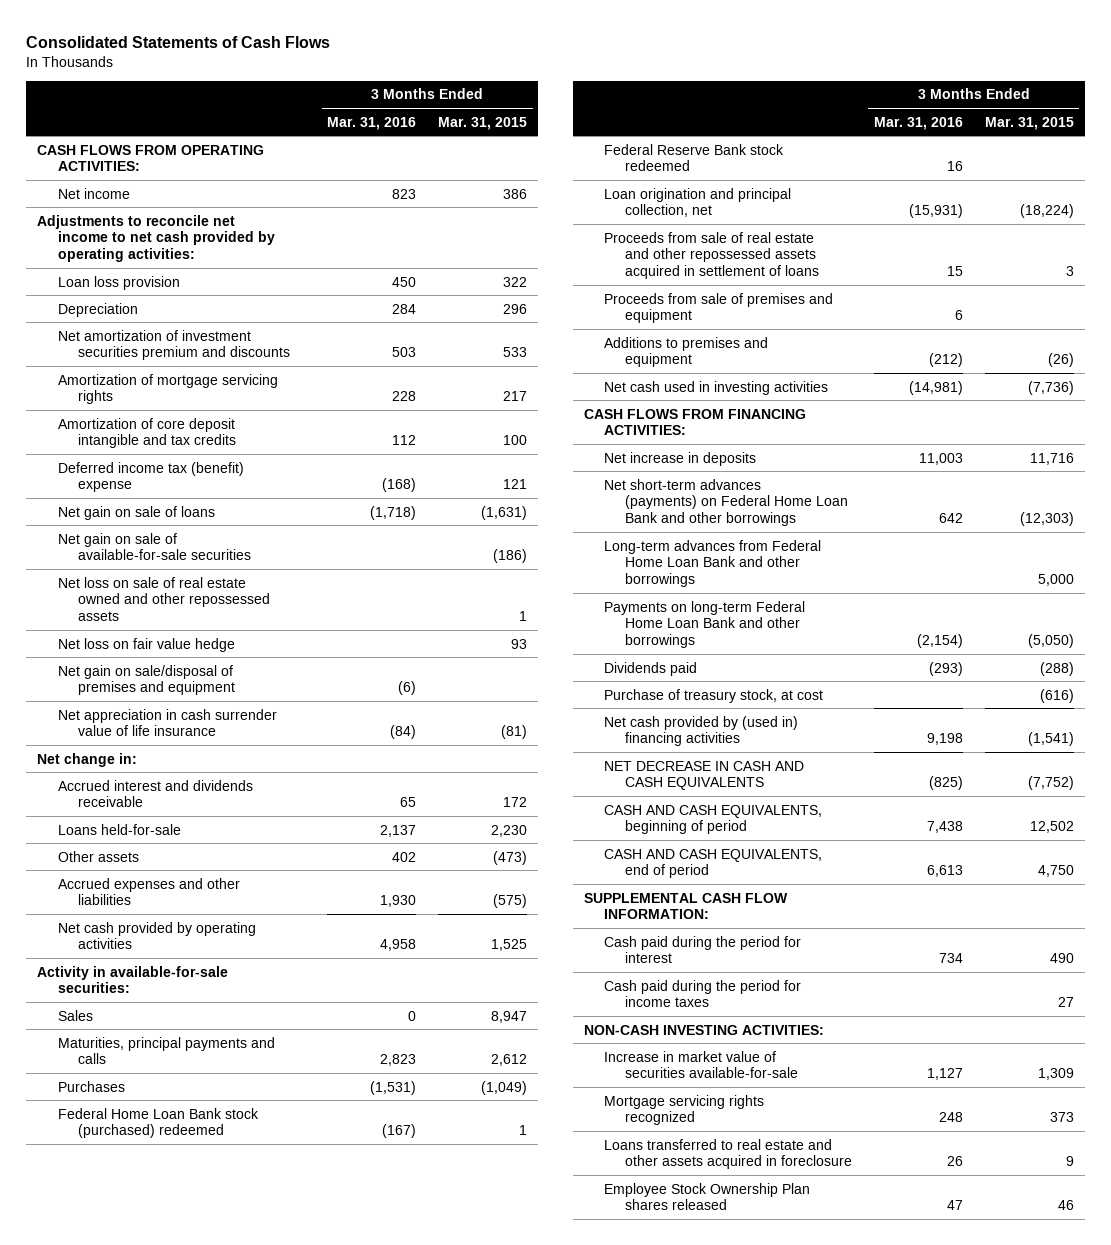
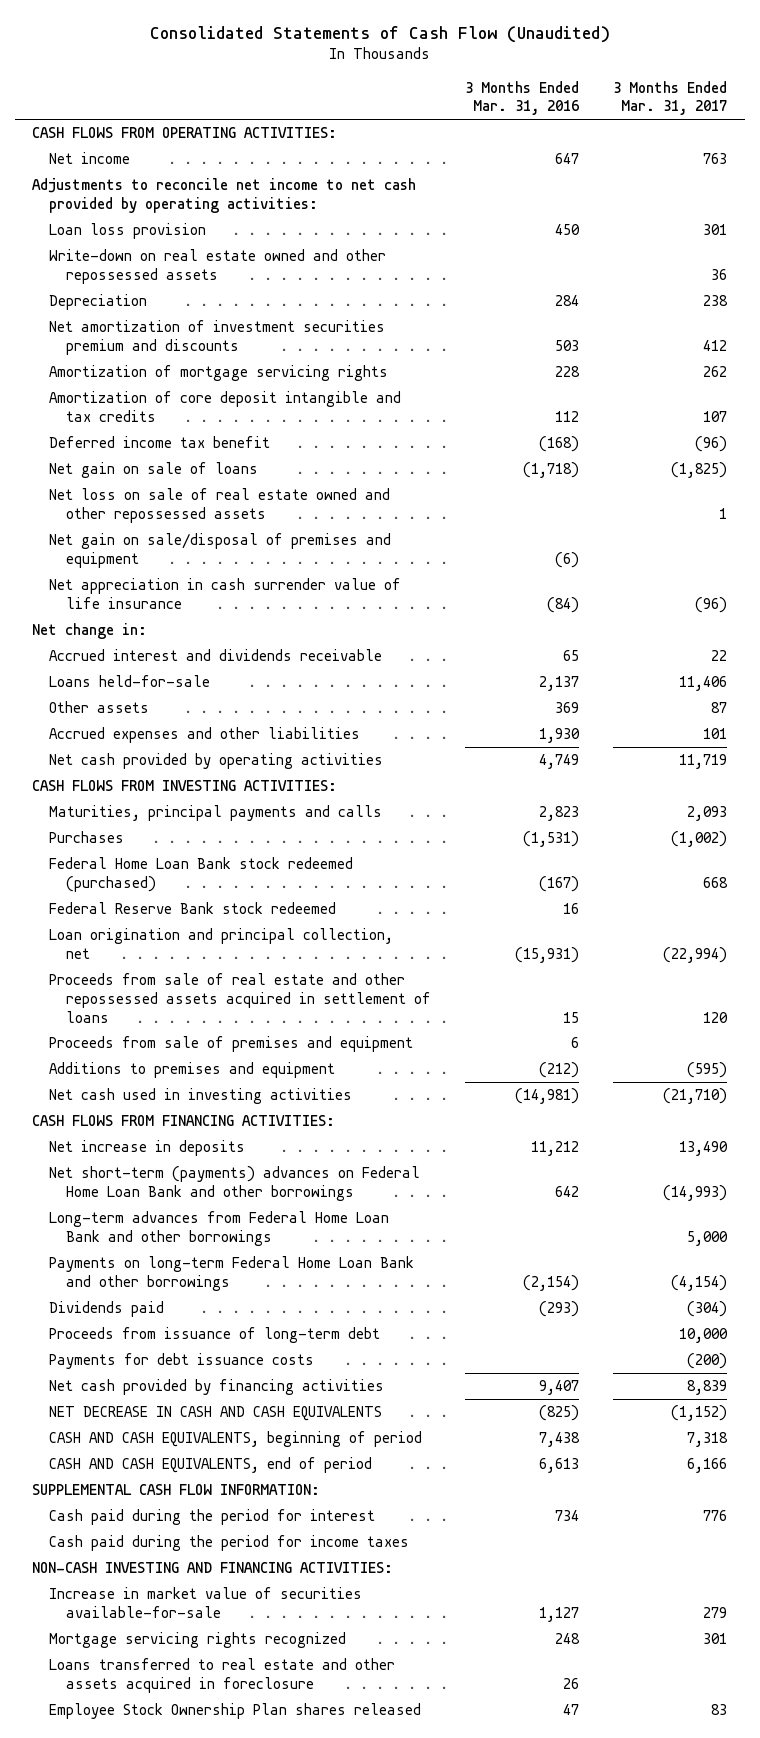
[26,35,331,48] Consolidated Statements of Cash Flows -> [149,25,610,43] Consolidated Statements of Cash Flow (Unaudited)
[438,116,528,130] Mar. 31, 2015 -> none
none -> [613,80,728,116] 3 Months Ended Mar. 31, 2017
[392,188,417,199] 823 -> [555,153,580,165] 647
none -> [49,249,387,284] Write-down on real estate owned and other repossessed assets
[57,461,244,493] Deferred income tax (benefit) expense -> [49,436,271,449] Deferred income tax benefit
[57,532,252,561] Net gain on sale of available-for-sale securities -> none
[57,637,235,652] Net loss on fair value hedge -> none
[392,851,417,862] 402 -> [555,702,580,714] 369
[37,965,229,994] Activity in available-for-sale securities: -> none
[57,1009,93,1021] Sales -> none
[380,939,417,952] 4,958 -> [539,754,580,770] 4,749
none -> [32,780,338,792] CASH FLOWS FROM INVESTING ACTIVITIES:
[57,1107,259,1139] Federal Home Loan Bank stock (purchased) redeemed -> [49,857,354,892] Federal Home Loan Bank stock redeemed (purchased)
[918,452,963,465] 11,003 -> [531,1141,580,1157] 11,212
[604,478,848,527] Net short-term advances (payments) on Federal Home Loan Bank and other borrowings -> [49,1166,421,1201] Net short-term (payments) advances on Federal Home Loan Bank and other borrowings
[604,688,824,703] Purchase of treasury stock, at cost -> none
none -> [49,1327,381,1344] Proceeds from issuance of long-term debt
none -> [49,1353,315,1370] Payments for debt issuance costs
[604,715,799,747] Net cash provided by (used in) financing activities -> [49,1379,385,1396] Net cash provided by financing activities
[926,733,963,746] 9,198 -> [539,1380,580,1396] 9,407
[583,1024,824,1035] NON-CASH INVESTING ACTIVITIES: -> [32,1562,394,1574] NON-CASH INVESTING AND FINANCING ACTIVITIES:

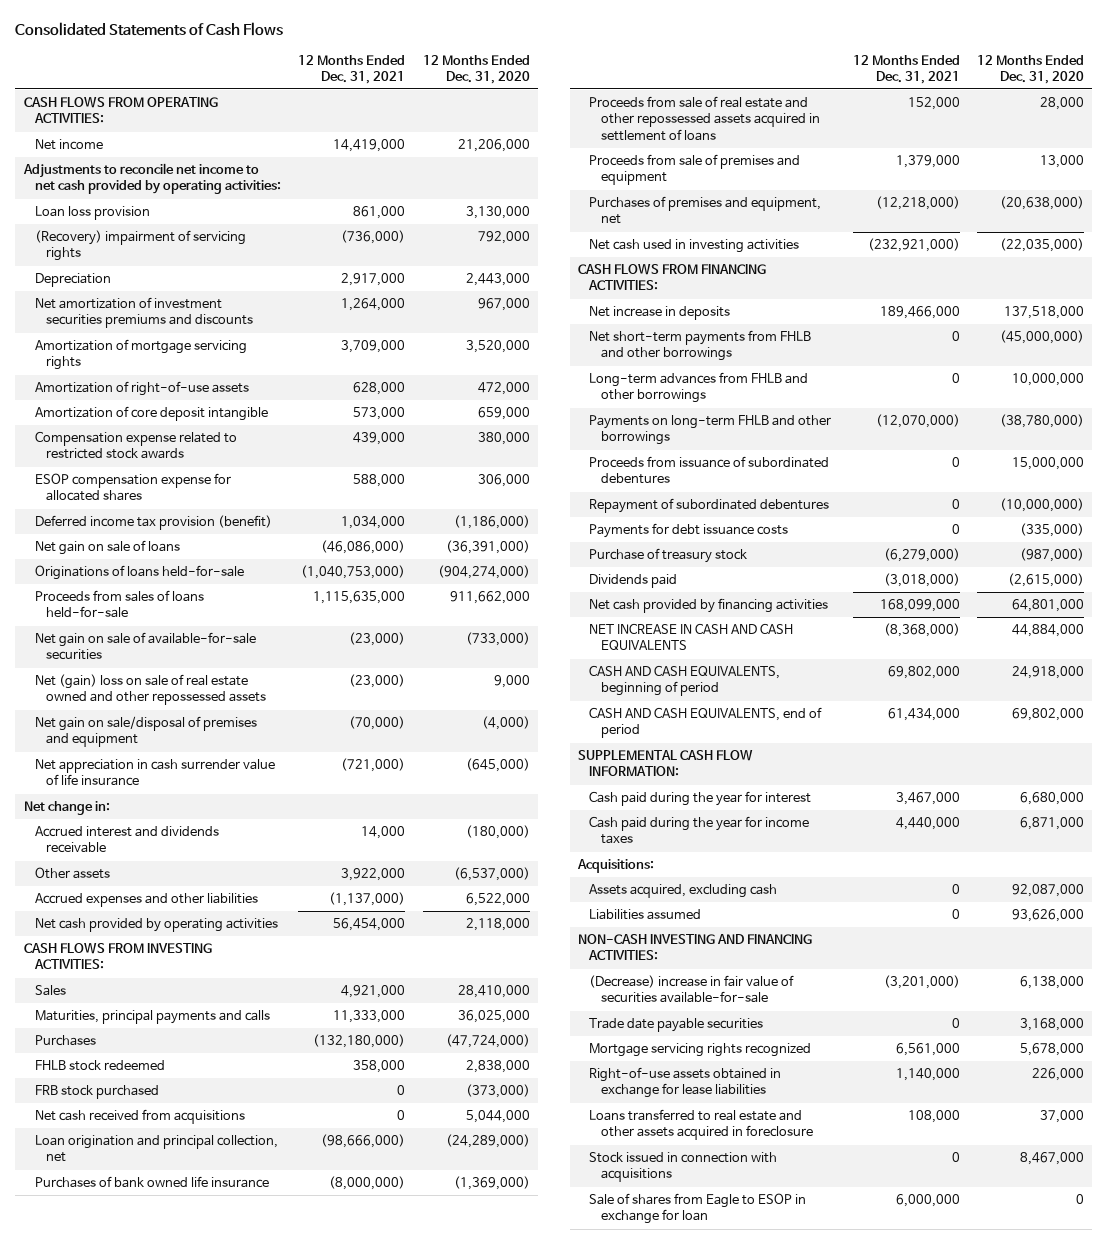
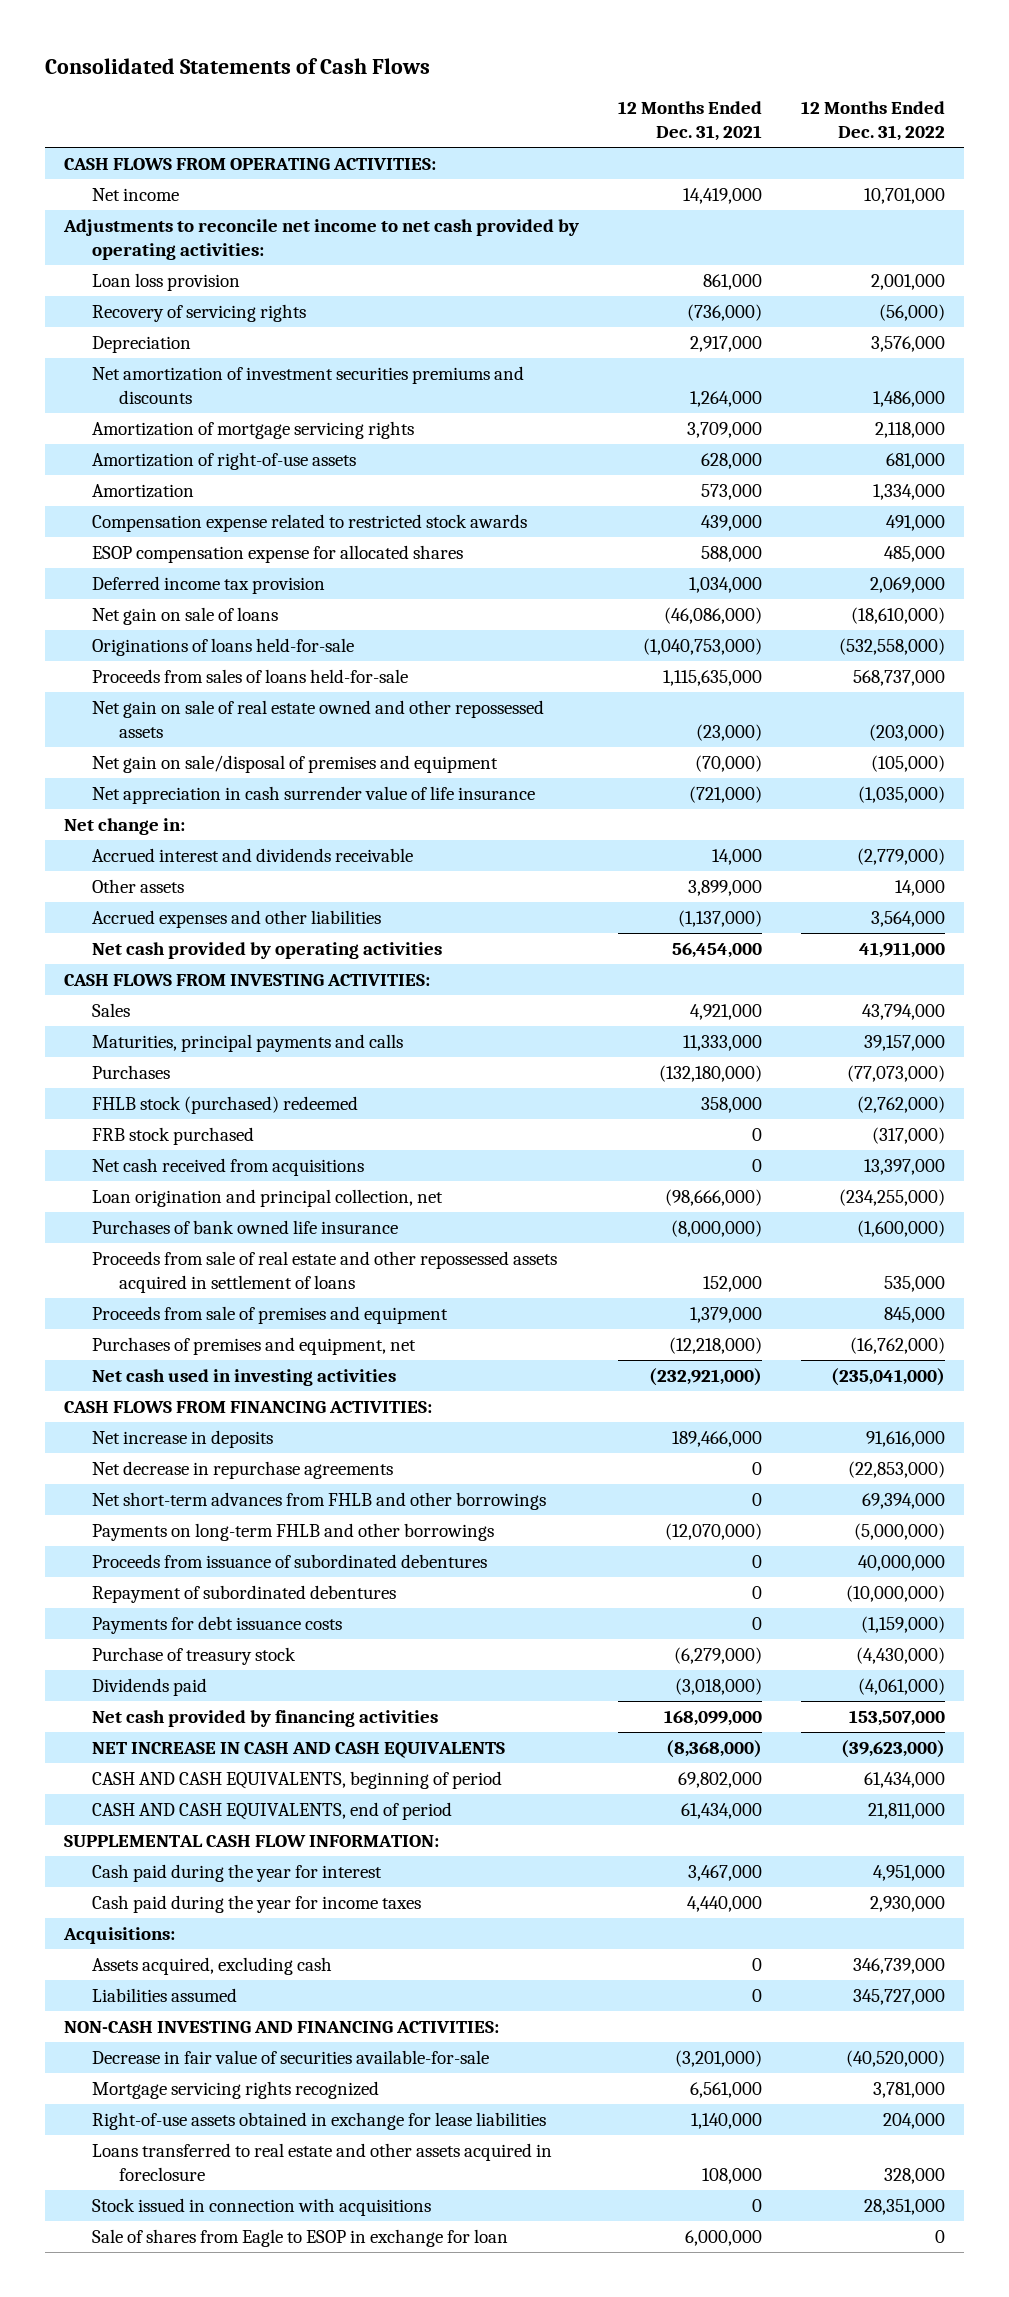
[422,54,530,84] 12 Months Ended Dec. 31, 2020 -> none
none -> [800,100,945,142] 12 Months Ended Dec. 31, 2022
[35,230,247,262] (Recovery) impairment of servicing rights -> [91,303,306,322] Recovery of servicing rights
[35,406,269,422] Amortization of core deposit intangible -> [91,483,194,498] Amortization
[35,515,273,531] Deferred income tax provision (benefit) -> [91,575,325,594] Deferred income tax provision
[35,674,267,706] Net (gain) loss on sale of real estate owned and other repossessed assets -> none
[35,632,257,661] Net gain on sale of available-for-sale securities -> [91,699,544,738] Net gain on sale of real estate owned and other repossessed assets
[341,868,406,882] 3,922,000 -> [687,879,762,896] 3,899,000
[35,1060,166,1072] FHLB stock redeemed -> [91,1095,358,1114] FHLB stock (purchased) redeemed
[589,372,809,404] Long-term advances from FHLB and other borrowings -> none
none -> [91,1460,393,1479] Net decrease in repurchase agreements
[589,330,812,362] Net short-term payments from FHLB and other borrowings -> [91,1491,546,1510] Net short-term advances from FHLB and other borrowings
[589,1018,764,1033] Trade date payable securities -> none
[589,975,795,1004] (Decrease) increase in fair value of securities available-for-sale -> [91,2049,489,2064] Decrease in fair value of securities available-for-sale

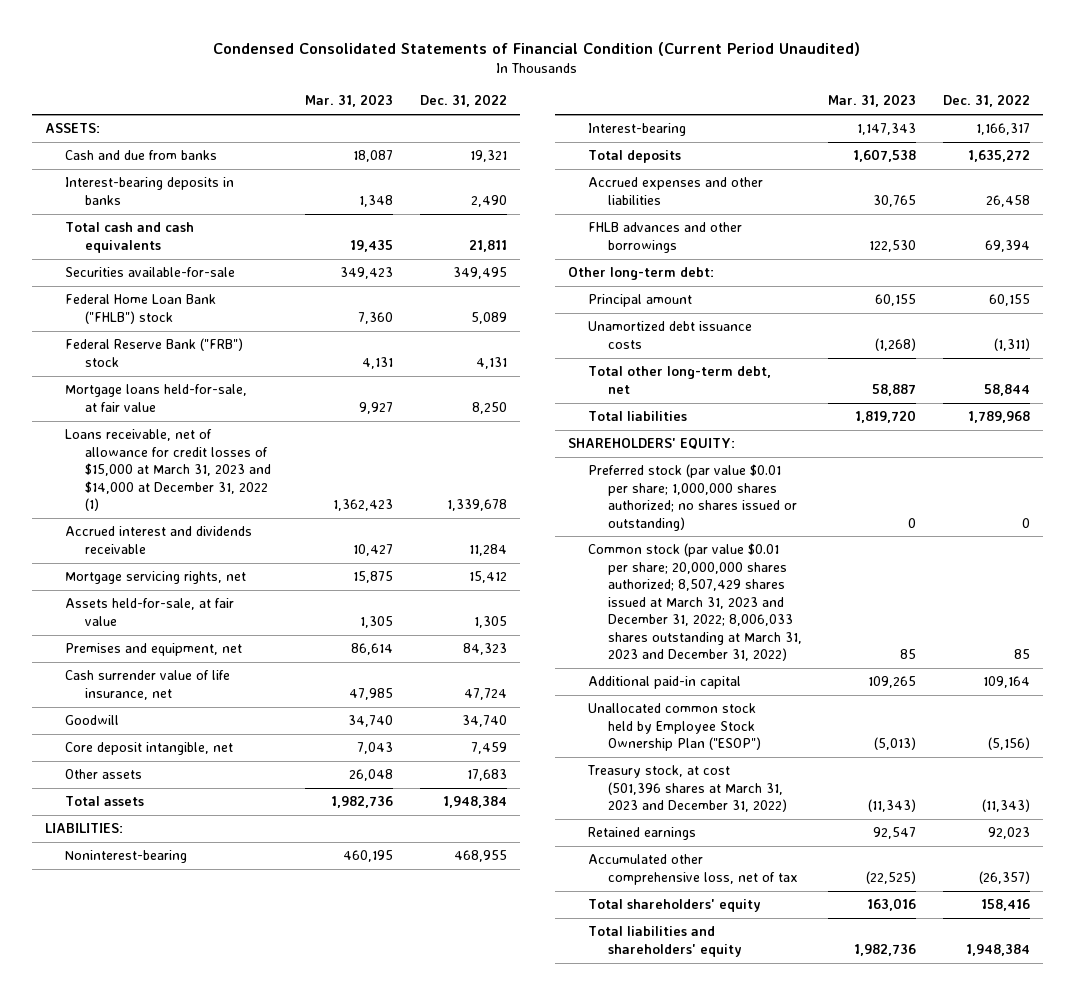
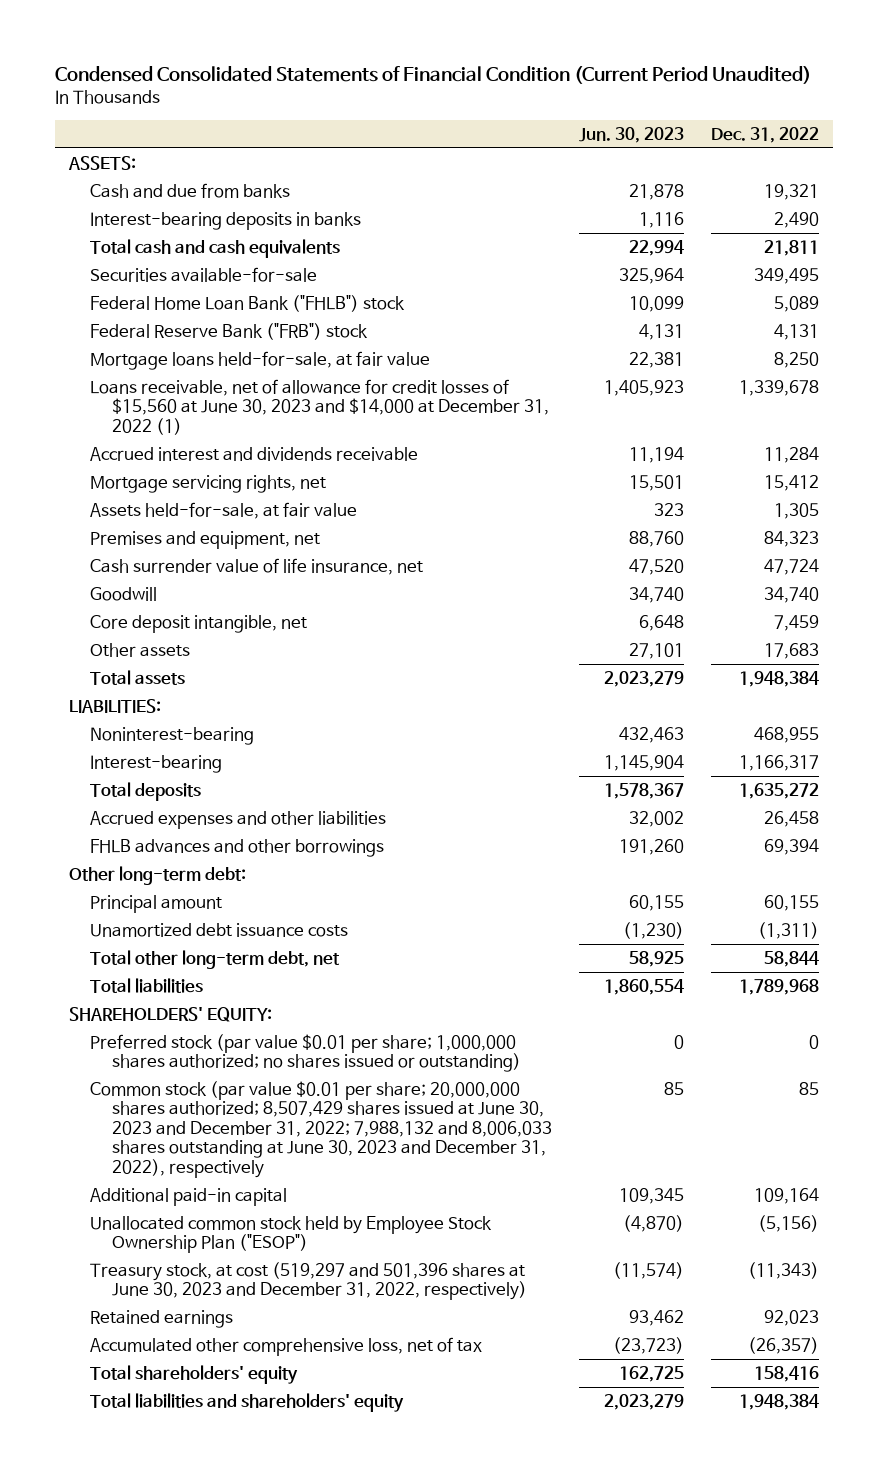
[305,94,394,108] Mar. 31, 2023 -> none
none -> [578,126,684,143] Jun. 30, 2023
[64,429,271,512] Loans receivable, net of allowance for credit losses of $15,000 at March 31, 2023 and $14,000 at December 31, 2022 (1) -> [90,378,549,435] Loans receivable, net of allowance for credit losses of $15,560 at June 30, 2023 and $14,000 at December 31, 2022 (1)
[587,543,802,661] Common stock (par value $0.01 per share; 20,000,000 shares authorized; 8,507,429 shares issued at March 31, 2023 and December 31, 2022; 8,006,033 shares outstanding at March 31, 2023 and December 31, 2022) -> [90,1080,552,1178] Common stock (par value $0.01 per share; 20,000,000 shares authorized; 8,507,429 shares issued at June 30, 2023 and December 31, 2022; 7,988,132 and 8,006,033 shares outstanding at June 30, 2023 and December 31, 2022), respectively
[586,765,787,813] Treasury stock, at cost (501,396 shares at March 31, 2023 and December 31, 2022) -> [90,1261,527,1301] Treasury stock, at cost (519,297 and 501,396 shares at June 30, 2023 and December 31, 2022, respectively)

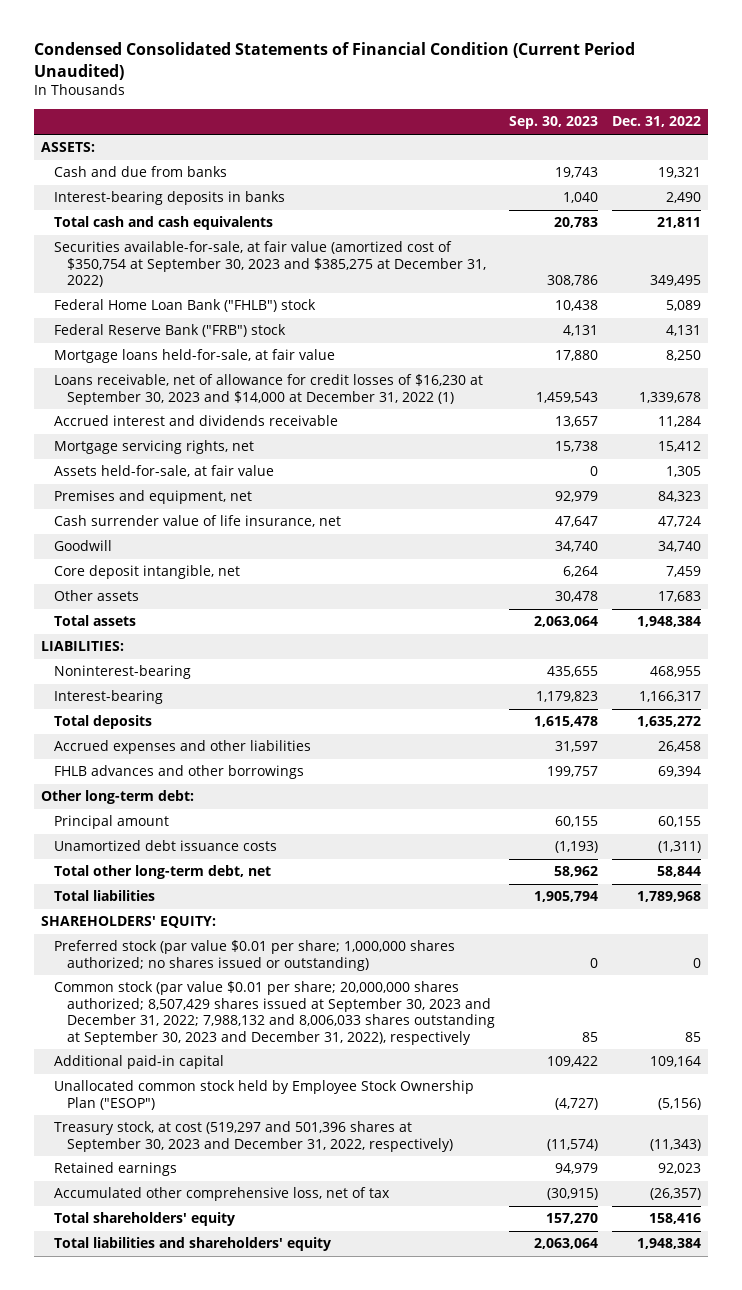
[578,126,684,143] Jun. 30, 2023 -> none
none -> [509,116,599,130] Sep. 30, 2023
[90,266,318,282] Securities available-for-sale -> [53,241,487,288] Securities available-for-sale, at fair value (amortized cost of $350,754 at September 30, 2023 and $385,275 at December 31, 2022)
[90,378,549,435] Loans receivable, net of allowance for credit losses of $15,560 at June 30, 2023 and $14,000 at December 31, 2022 (1) -> [53,374,483,405] Loans receivable, net of allowance for credit losses of $16,230 at September 30, 2023 and $14,000 at December 31, 2022 (1)
[90,1080,552,1178] Common stock (par value $0.01 per share; 20,000,000 shares authorized; 8,507,429 shares issued at June 30, 2023 and December 31, 2022; 7,988,132 and 8,006,033 shares outstanding at June 30, 2023 and December 31, 2022), respectively -> [53,981,496,1045] Common stock (par value $0.01 per share; 20,000,000 shares authorized; 8,507,429 shares issued at September 30, 2023 and December 31, 2022; 7,988,132 and 8,006,033 shares outstanding at September 30, 2023 and December 31, 2022), respectively
[90,1261,527,1301] Treasury stock, at cost (519,297 and 501,396 shares at June 30, 2023 and December 31, 2022, respectively) -> [53,1121,454,1152] Treasury stock, at cost (519,297 and 501,396 shares at September 30, 2023 and December 31, 2022, respectively)

